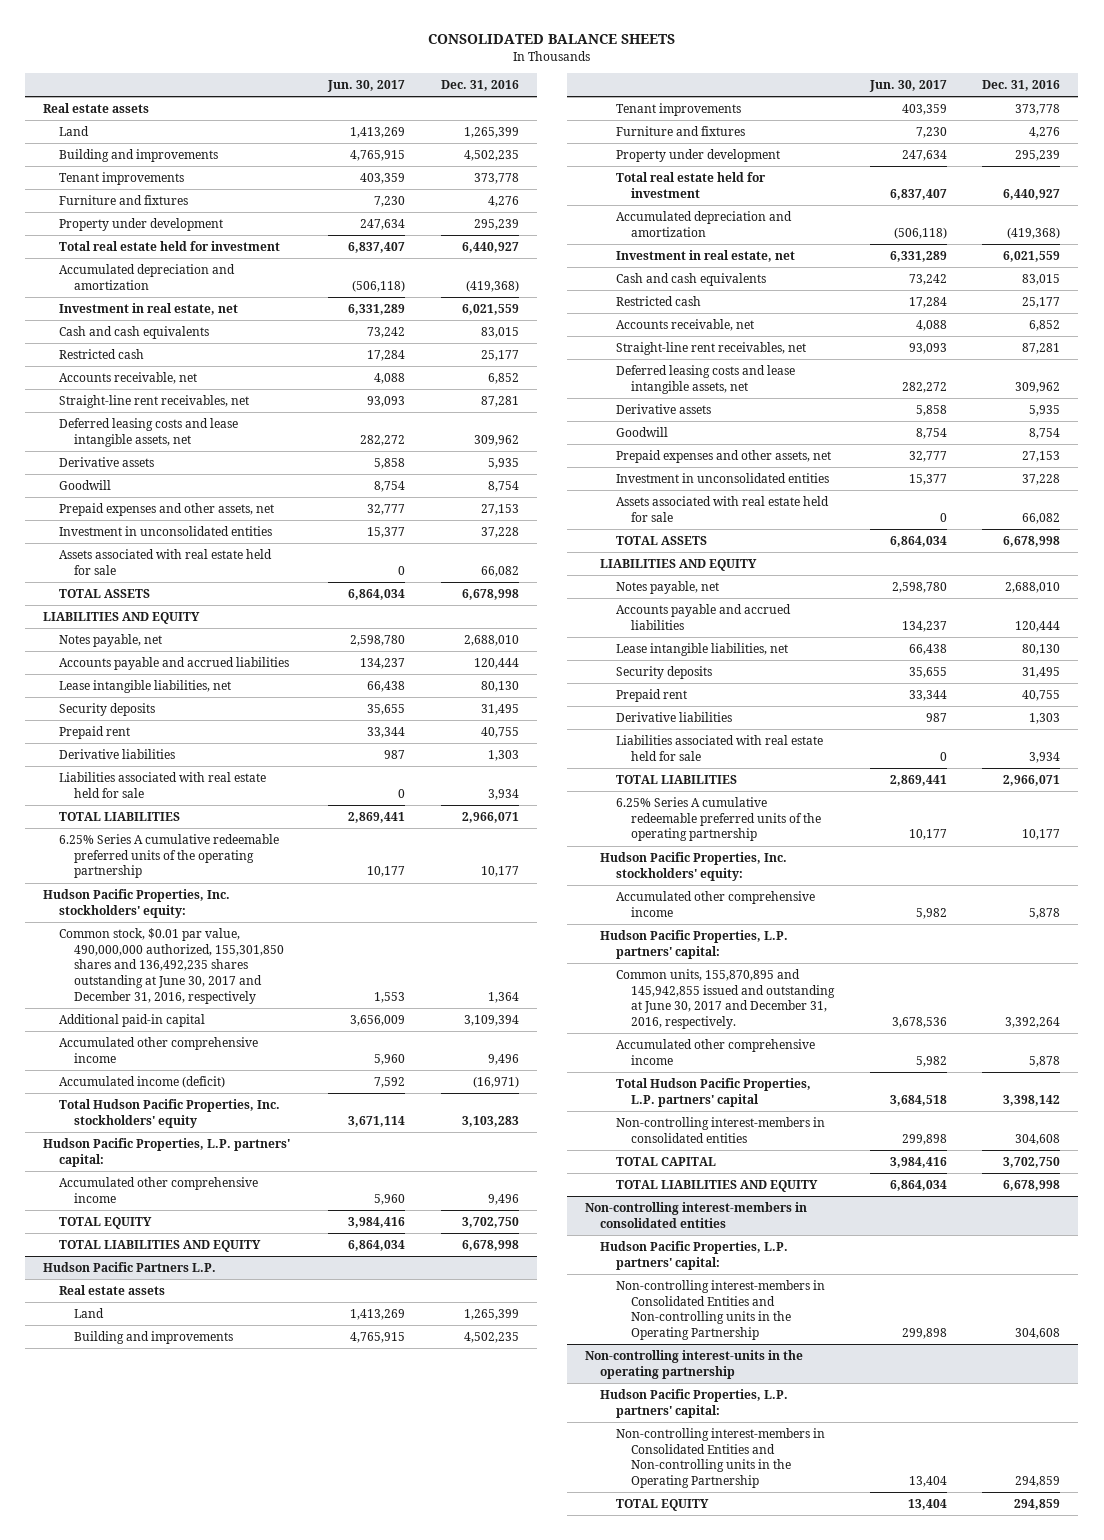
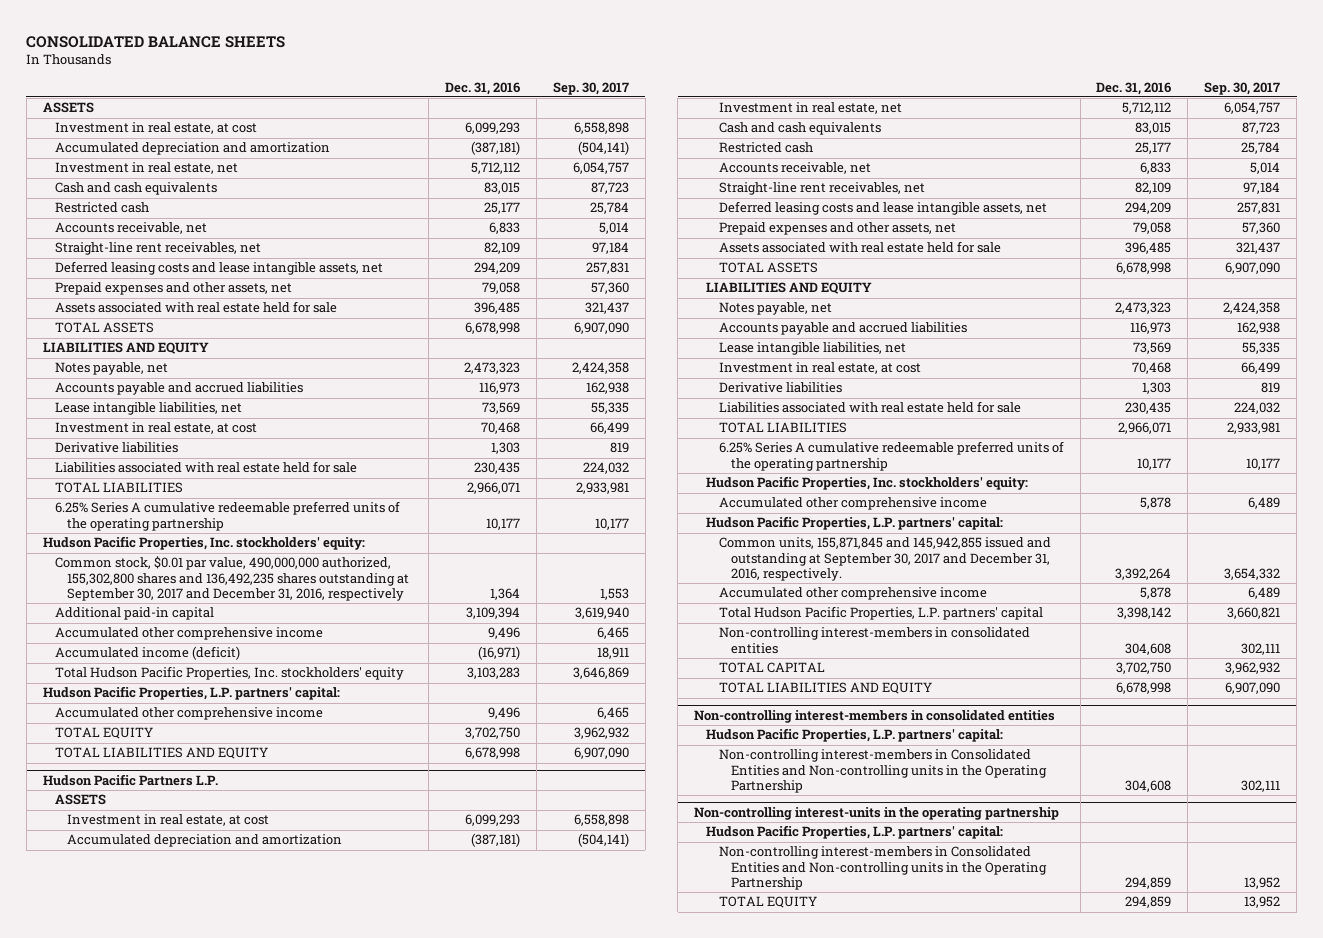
[327,79,406,92] Jun. 30, 2017 -> none
none -> [552,81,629,95] Sep. 30, 2017
[43,103,150,114] Real estate assets -> none
[58,126,89,137] Land -> none
[58,149,218,163] Building and improvements -> none
[58,172,184,186] Tenant improvements -> none
[58,195,188,206] Furniture and fixtures -> none
[58,218,223,232] Property under development -> none
none -> [42,102,94,114] ASSETS
[58,241,280,252] Total real estate held for investment -> [54,122,257,135] Investment in real estate, at cost
[461,242,519,254] 6,440,927 -> [465,122,521,135] 6,099,293
[465,279,519,292] (419,368) -> [471,141,521,156] (387,181)
[461,304,519,316] 6,021,559 -> [471,162,521,175] 5,712,112
[58,457,154,468] Derivative assets -> none
[58,480,111,491] Goodwill -> none
[58,526,272,537] Investment in unconsolidated entities -> none
[487,373,519,385] 6,852 -> [489,222,521,235] 6,833
[480,396,519,408] 87,281 -> [484,242,521,255] 82,109
[473,434,519,446] 309,962 -> [474,262,521,275] 294,209
[480,504,519,516] 27,153 -> [482,282,521,295] 79,058
[480,565,519,577] 66,082 -> [474,302,521,315] 396,485
[58,703,155,717] Security deposits -> none
[58,726,130,740] Prepaid rent -> none
[463,635,519,647] 2,688,010 -> [464,362,521,375] 2,473,323
[473,658,519,670] 120,444 -> [479,382,521,395] 116,973
[480,681,519,693] 80,130 -> [482,402,521,415] 73,569
none -> [54,422,257,435] Investment in real estate, at cost
[487,788,519,800] 3,934 -> [474,462,521,475] 230,435
[58,928,285,1004] Common stock, $0.01 par value, 490,000,000 authorized, 155,301,850 shares and 136,492,235 shares outstanding at June 30, 2017 and December 31, 2016, respectively -> [54,556,410,602] Common stock, $0.01 par value, 490,000,000 authorized, 155,302,800 shares and 136,492,235 shares outstanding at September 30, 2017 and December 31, 2016, respectively
[58,1285,165,1296] Real estate assets -> none
[74,1308,105,1319] Land -> none
[74,1331,234,1345] Building and improvements -> none
[615,103,741,117] Tenant improvements -> none
[615,126,745,137] Furniture and fixtures -> none
[615,149,780,163] Property under development -> none
none -> [54,794,106,806] ASSETS
[615,172,766,198] Total real estate held for investment -> [67,814,270,827] Investment in real estate, at cost
[1003,188,1061,200] 6,440,927 -> [465,814,521,827] 6,099,293
[1007,226,1061,239] (419,368) -> [471,833,521,848] (387,181)
[1003,251,1061,263] 6,021,559 -> [1122,102,1172,115] 5,712,112
[615,404,711,415] Derivative assets -> none
[615,427,668,438] Goodwill -> none
[615,473,829,484] Investment in unconsolidated entities -> none
[1029,320,1061,332] 6,852 -> [1140,162,1172,175] 6,833
[1022,343,1061,355] 87,281 -> [1135,182,1172,195] 82,109
[1015,381,1061,393] 309,962 -> [1125,202,1172,215] 294,209
[1022,451,1061,463] 27,153 -> [1133,222,1172,235] 79,058
[1022,512,1061,524] 66,082 -> [1125,242,1172,255] 396,485
[615,666,712,680] Security deposits -> none
[615,689,687,703] Prepaid rent -> none
[1005,582,1061,594] 2,688,010 -> [1115,302,1172,315] 2,473,323
[1015,620,1061,632] 120,444 -> [1130,322,1172,335] 116,973
[1022,644,1061,656] 80,130 -> [1133,342,1172,355] 73,569
none -> [718,362,921,375] Investment in real estate, at cost
[1029,751,1061,763] 3,934 -> [1125,402,1172,415] 230,435
[615,969,836,1030] Common units, 155,870,895 and 145,942,855 issued and outstanding at June 30, 2017 and December 31, 2016, respectively. -> [718,537,1051,582] Common units, 155,871,845 and 145,942,855 issued and outstanding at September 30, 2017 and December 31, 2016, respectively.

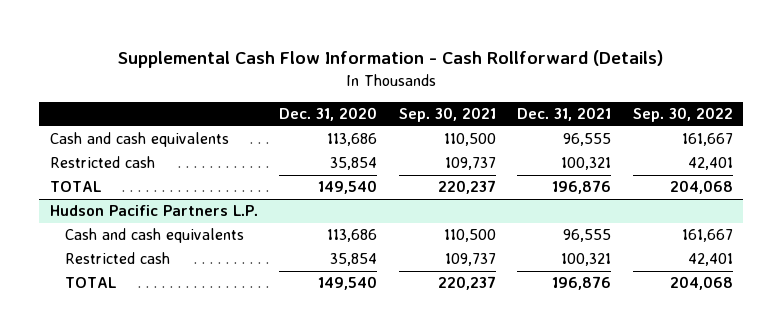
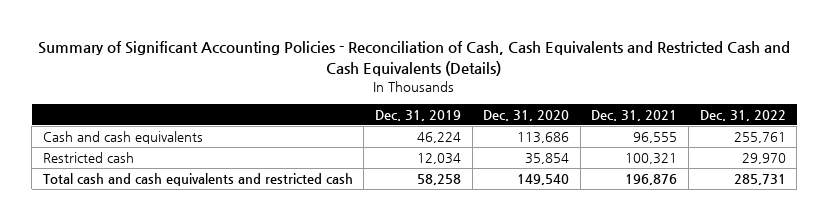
[118,50,664,69] Supplemental Cash Flow Information - Cash Rollforward (Details) -> [38,41,791,76] Summary of Significant Accounting Policies - Reconciliation of Cash, Cash Equivalents and Restricted Cash and Cash Equivalents (Details)
[398,107,496,123] Sep. 30, 2021 -> none
[632,107,733,123] Sep. 30, 2022 -> none
none -> [375,109,462,121] Dec. 31, 2019
none -> [699,109,786,121] Dec. 31, 2022
[49,205,258,217] Hudson Pacific Partners L.P. -> none
[65,228,245,244] Cash and cash equivalents -> none
[65,252,171,265] Restricted cash -> none
[65,277,117,289] TOTAL -> none
[49,181,101,193] TOTAL -> [42,173,353,187] Total cash and cash equivalents and restricted cash

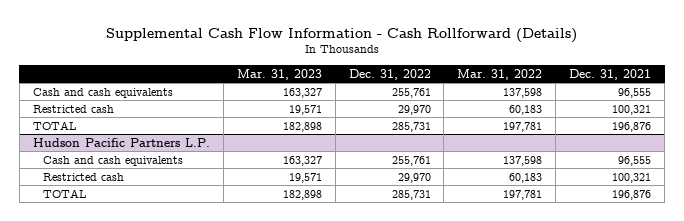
[38,41,791,76] Summary of Significant Accounting Policies - Reconciliation of Cash, Cash Equivalents and Restricted Cash and Cash Equivalents (Details) -> [106,27,578,43] Supplemental Cash Flow Information - Cash Rollforward (Details)
[375,109,462,121] Dec. 31, 2019 -> none
[483,109,570,121] Dec. 31, 2020 -> none
none -> [236,68,322,80] Mar. 31, 2023
none -> [457,68,543,80] Mar. 31, 2022
[42,173,353,187] Total cash and cash equivalents and restricted cash -> [32,120,76,130] TOTAL
none -> [32,137,210,147] Hudson Pacific Partners L.P.
none -> [42,155,183,166] Cash and cash equivalents
none -> [42,172,124,181] Restricted cash
none -> [42,188,86,198] TOTAL

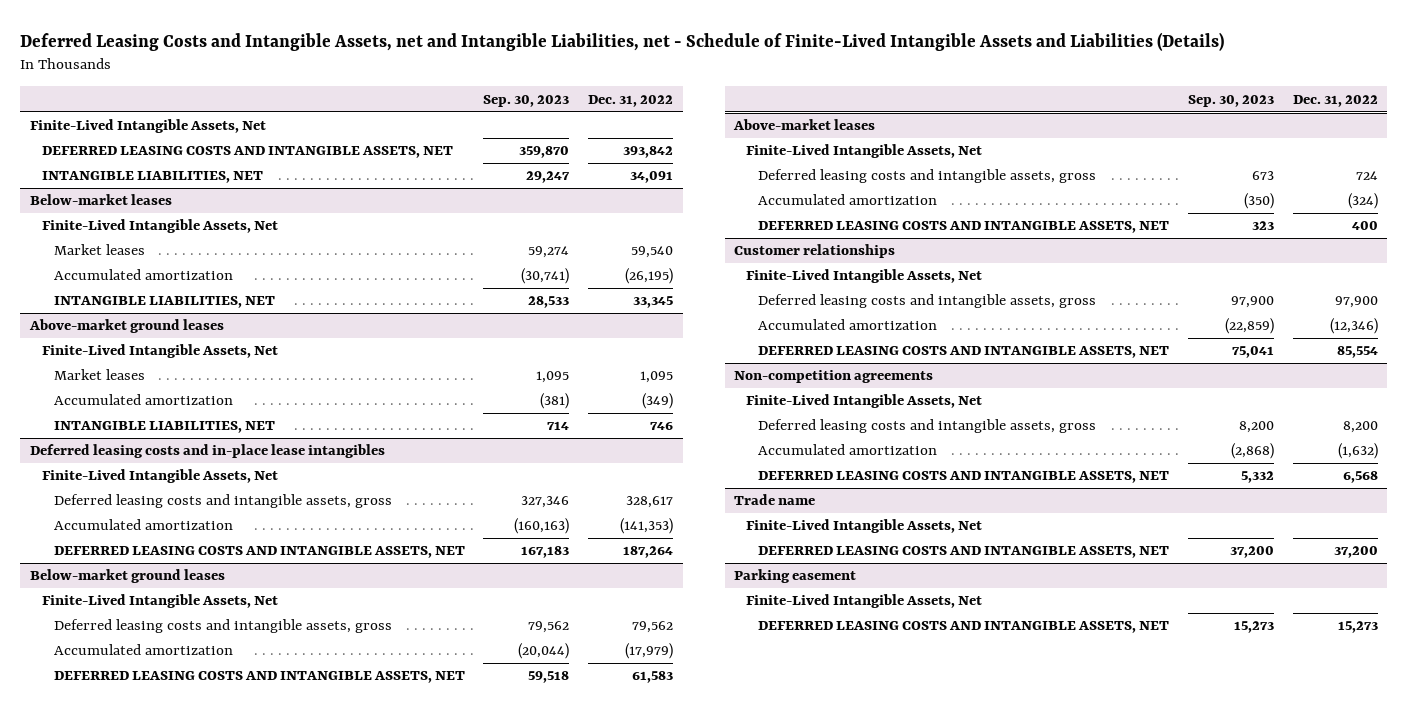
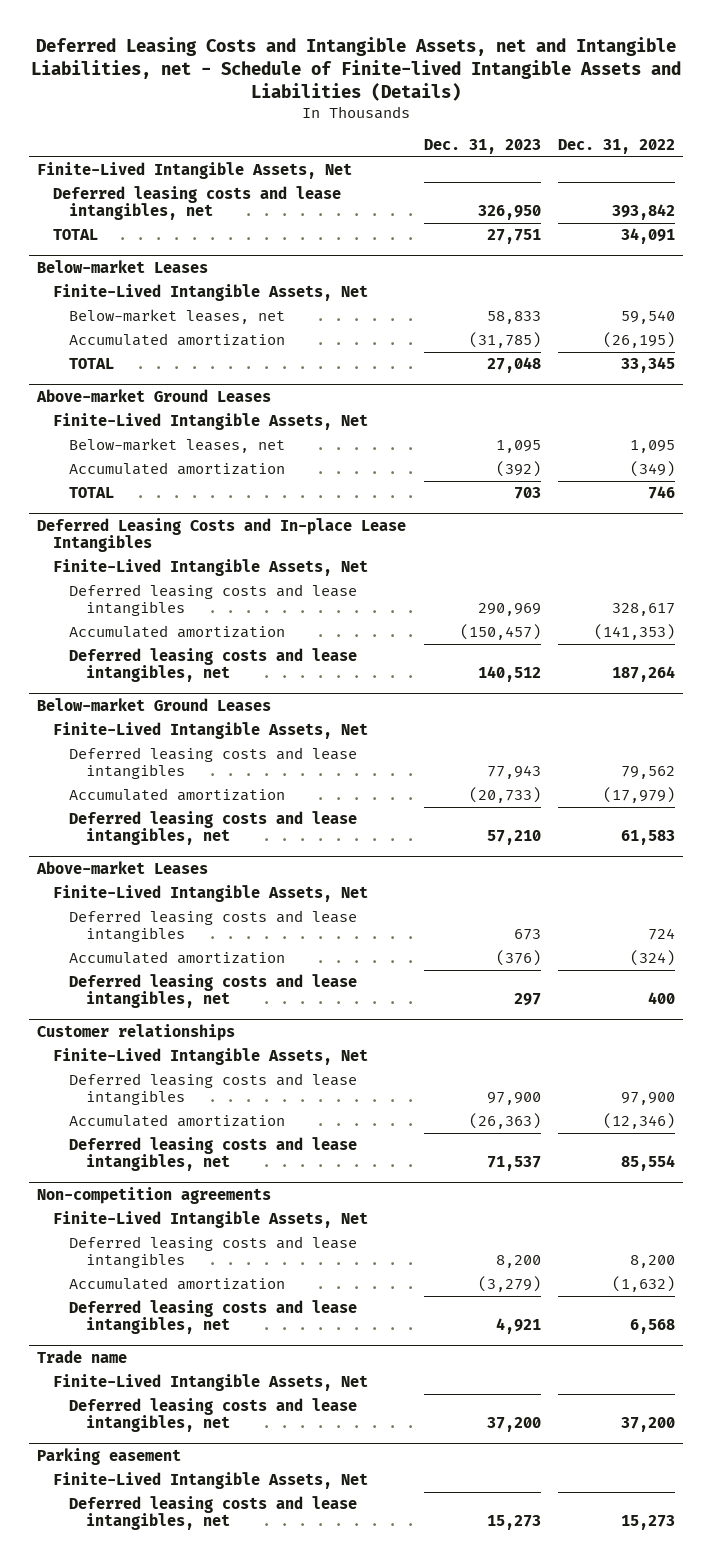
[20,31,1225,51] Deferred Leasing Costs and Intangible Assets, net and Intangible Liabilities, net - Schedule of Finite-Lived Intangible Assets and Liabilities (Details) -> [31,36,682,101] Deferred Leasing Costs and Intangible Assets, net and Intangible Liabilities, net - Schedule of Finite-lived Intangible Assets and Liabilities (Details)
[483,94,570,107] Sep. 30, 2023 -> none
none -> [423,138,541,154] Dec. 31, 2023
[41,146,453,159] DEFERRED LEASING COSTS AND INTANGIBLE ASSETS, NET -> [53,186,342,221] Deferred leasing costs and lease intangibles, net
[41,171,263,184] INTANGIBLE LIABILITIES, NET -> [53,229,99,241] TOTAL
[29,194,172,206] Below-market leases -> [37,259,209,273] Below-market Leases
[53,244,145,256] Market leases -> [69,309,286,325] Below-market leases, net
[53,296,275,309] INTANGIBLE LIABILITIES, NET -> [69,358,115,370] TOTAL
[28,319,224,334] Above-market ground leases -> [36,388,272,402] Above-market Ground Leases
[53,369,145,381] Market leases -> [69,438,286,454] Below-market leases, net
[53,421,275,434] INTANGIBLE LIABILITIES, NET -> [69,487,115,499] TOTAL
[29,444,385,459] Deferred leasing costs and in-place lease intangibles -> [37,517,407,552] Deferred Leasing Costs and In-place Lease Intangibles
[53,494,392,509] Deferred leasing costs and intangible assets, gross -> [69,584,358,617] Deferred leasing costs and lease intangibles
[53,546,465,559] DEFERRED LEASING COSTS AND INTANGIBLE ASSETS, NET -> [69,648,358,683] Deferred leasing costs and lease intangibles, net
[29,569,225,584] Below-market ground leases -> [37,697,272,711] Below-market Ground Leases
[53,619,392,634] Deferred leasing costs and intangible assets, gross -> [69,747,358,780] Deferred leasing costs and lease intangibles
[53,671,465,684] DEFERRED LEASING COSTS AND INTANGIBLE ASSETS, NET -> [69,811,358,846] Deferred leasing costs and lease intangibles, net
[733,119,876,131] Above-market leases -> [36,860,209,874] Above-market Leases
[758,169,1097,184] Deferred leasing costs and intangible assets, gross -> [69,910,358,943] Deferred leasing costs and lease intangibles
[758,221,1170,234] DEFERRED LEASING COSTS AND INTANGIBLE ASSETS, NET -> [69,974,358,1009] Deferred leasing costs and lease intangibles, net
[758,294,1097,309] Deferred leasing costs and intangible assets, gross -> [69,1073,358,1106] Deferred leasing costs and lease intangibles
[758,346,1170,359] DEFERRED LEASING COSTS AND INTANGIBLE ASSETS, NET -> [69,1137,358,1172] Deferred leasing costs and lease intangibles, net
[758,419,1097,434] Deferred leasing costs and intangible assets, gross -> [69,1236,358,1269] Deferred leasing costs and lease intangibles
[758,471,1170,484] DEFERRED LEASING COSTS AND INTANGIBLE ASSETS, NET -> [69,1300,358,1335] Deferred leasing costs and lease intangibles, net
[758,546,1170,559] DEFERRED LEASING COSTS AND INTANGIBLE ASSETS, NET -> [69,1398,358,1433] Deferred leasing costs and lease intangibles, net
[758,621,1170,634] DEFERRED LEASING COSTS AND INTANGIBLE ASSETS, NET -> [69,1496,358,1531] Deferred leasing costs and lease intangibles, net

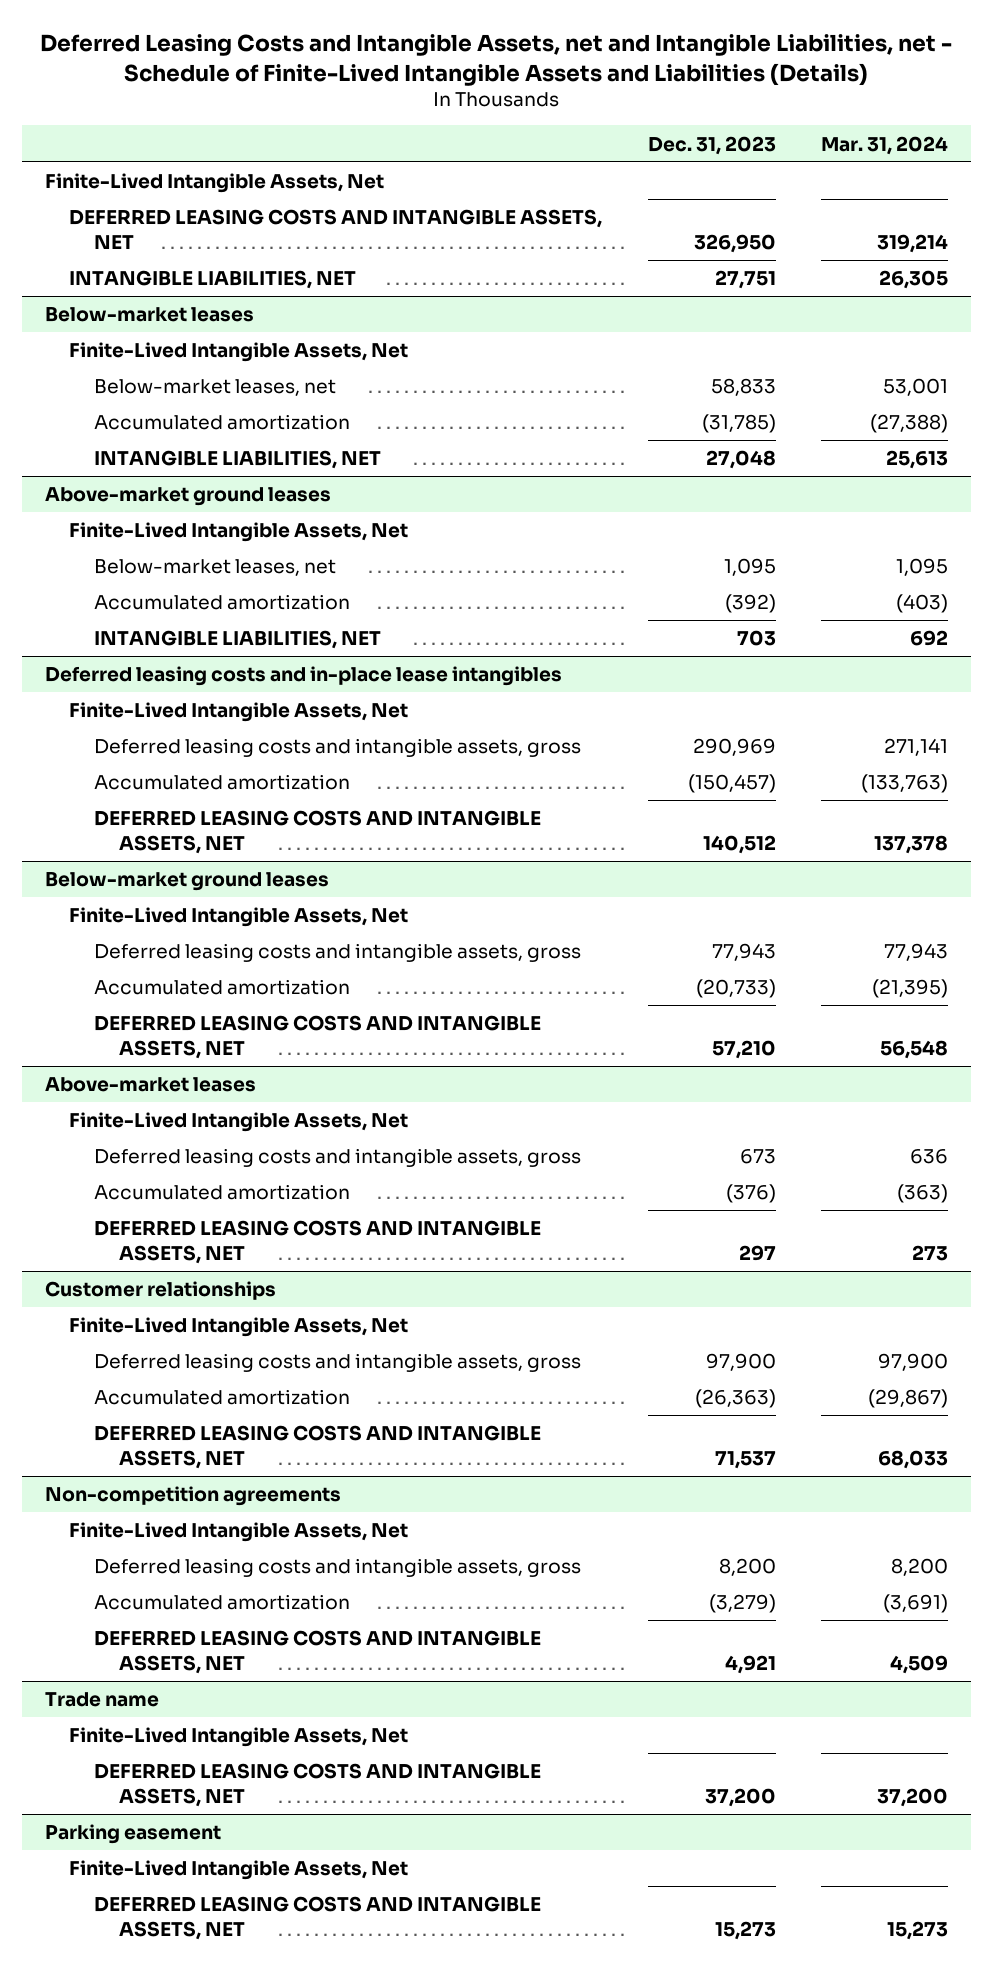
[31,36,682,101] Deferred Leasing Costs and Intangible Assets, net and Intangible Liabilities, net - Schedule of Finite-lived Intangible Assets and Liabilities (Details) -> [40,34,953,86] Deferred Leasing Costs and Intangible Assets, net and Intangible Liabilities, net - Schedule of Finite-Lived Intangible Assets and Liabilities (Details)
[557,138,675,154] Dec. 31, 2022 -> none
none -> [821,135,949,155] Mar. 31, 2024
[53,186,342,221] Deferred leasing costs and lease intangibles, net -> [69,209,603,249] DEFERRED LEASING COSTS AND INTANGIBLE ASSETS, NET
[53,229,99,241] TOTAL -> [69,270,357,290] INTANGIBLE LIABILITIES, NET
[37,259,209,273] Below-market Leases -> [44,307,254,323] Below-market leases
[69,358,115,370] TOTAL -> [94,450,382,470] INTANGIBLE LIABILITIES, NET
[36,388,272,402] Above-market Ground Leases -> [44,487,331,507] Above-market ground leases
[69,487,115,499] TOTAL -> [94,630,382,650] INTANGIBLE LIABILITIES, NET
[37,517,407,552] Deferred Leasing Costs and In-place Lease Intangibles -> [44,666,562,687] Deferred leasing costs and in-place lease intangibles
[69,584,358,617] Deferred leasing costs and lease intangibles -> [94,738,582,758] Deferred leasing costs and intangible assets, gross
[69,648,358,683] Deferred leasing costs and lease intangibles, net -> [94,810,542,854] DEFERRED LEASING COSTS AND INTANGIBLE ASSETS, NET
[37,697,272,711] Below-market Ground Leases -> [44,872,329,892] Below-market ground leases
[69,747,358,780] Deferred leasing costs and lease intangibles -> [94,943,582,963] Deferred leasing costs and intangible assets, gross
[69,811,358,846] Deferred leasing costs and lease intangibles, net -> [94,1015,542,1059] DEFERRED LEASING COSTS AND INTANGIBLE ASSETS, NET
[36,860,209,874] Above-market Leases -> [44,1077,256,1093] Above-market leases
[69,910,358,943] Deferred leasing costs and lease intangibles -> [94,1148,582,1168] Deferred leasing costs and intangible assets, gross
[69,974,358,1009] Deferred leasing costs and lease intangibles, net -> [94,1220,542,1264] DEFERRED LEASING COSTS AND INTANGIBLE ASSETS, NET
[69,1073,358,1106] Deferred leasing costs and lease intangibles -> [94,1353,582,1373] Deferred leasing costs and intangible assets, gross
[69,1137,358,1172] Deferred leasing costs and lease intangibles, net -> [94,1425,542,1469] DEFERRED LEASING COSTS AND INTANGIBLE ASSETS, NET
[69,1236,358,1269] Deferred leasing costs and lease intangibles -> [94,1558,582,1578] Deferred leasing costs and intangible assets, gross
[69,1300,358,1335] Deferred leasing costs and lease intangibles, net -> [94,1630,542,1674] DEFERRED LEASING COSTS AND INTANGIBLE ASSETS, NET
[69,1398,358,1433] Deferred leasing costs and lease intangibles, net -> [94,1763,542,1807] DEFERRED LEASING COSTS AND INTANGIBLE ASSETS, NET
[69,1496,358,1531] Deferred leasing costs and lease intangibles, net -> [94,1896,542,1940] DEFERRED LEASING COSTS AND INTANGIBLE ASSETS, NET

